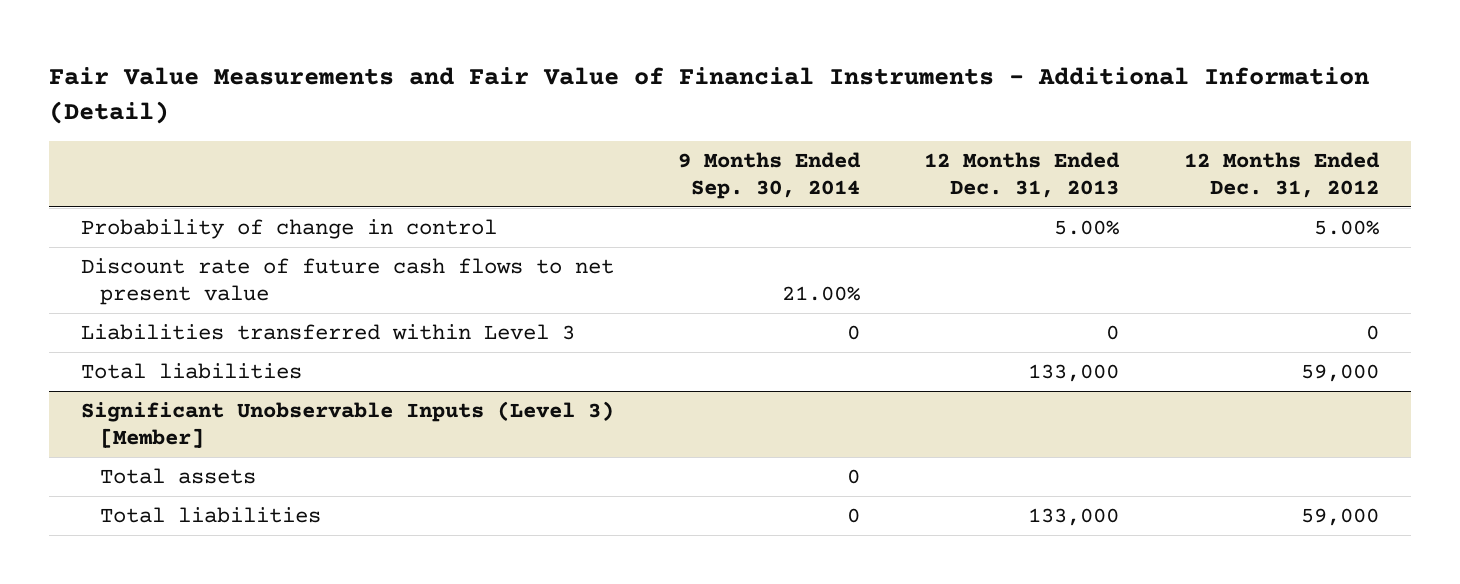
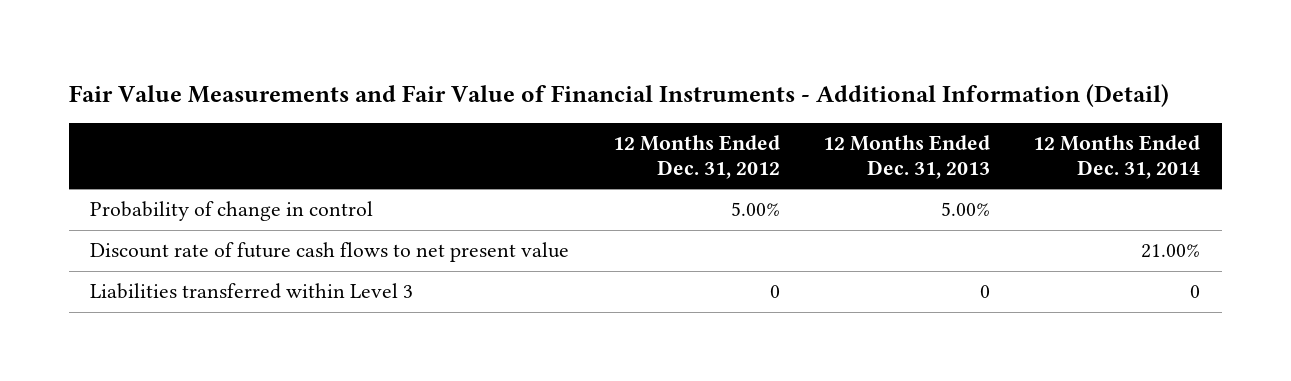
[678,152,862,199] 9 Months Ended Sep. 30, 2014 -> none
none -> [1033,135,1201,179] 12 Months Ended Dec. 31, 2014
[81,362,303,379] Total liabilities -> none
[81,400,615,448] Significant Unobservable Inputs (Level 3) [Member] -> none
[99,467,256,484] Total assets -> none
[99,506,321,523] Total liabilities -> none

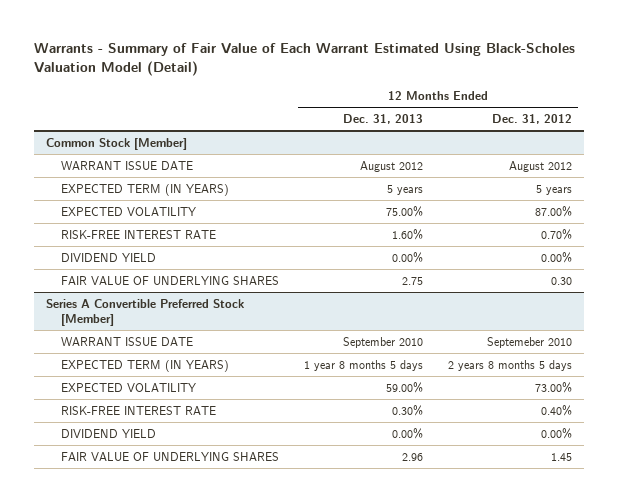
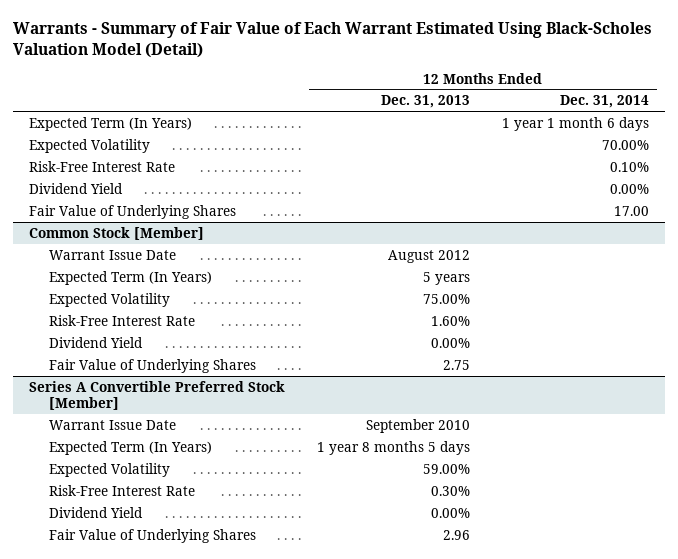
[491,114,572,125] Dec. 31, 2012 -> none
none -> [559,95,649,109] Dec. 31, 2014
none -> [28,116,192,131] Expected Term (In Years)
none -> [28,138,150,153] Expected Volatility
none -> [28,160,175,172] Risk-Free Interest Rate
none -> [28,182,123,194] Dividend Yield
none -> [28,204,236,219] Fair Value of Underlying Shares
[61,160,194,170] WARRANT ISSUE DATE -> [49,249,177,260] Warrant Issue Date
[61,183,230,196] EXPECTED TERM (IN YEARS) -> [49,270,213,285] Expected Term (In Years)
[61,206,197,216] EXPECTED VOLATILITY -> [49,292,171,307] Expected Volatility
[61,229,217,239] RISK-FREE INTEREST RATE -> [49,314,196,326] Risk-Free Interest Rate
[61,252,157,262] DIVIDEND YIELD -> [49,336,144,348] Dividend Yield
[61,275,280,285] FAIR VALUE OF UNDERLYING SHARES -> [49,358,257,373] Fair Value of Underlying Shares
[61,336,194,346] WARRANT ISSUE DATE -> [49,419,177,430] Warrant Issue Date
[61,359,230,372] EXPECTED TERM (IN YEARS) -> [49,440,213,455] Expected Term (In Years)
[61,382,197,392] EXPECTED VOLATILITY -> [49,462,171,477] Expected Volatility
[61,405,217,415] RISK-FREE INTEREST RATE -> [49,484,196,496] Risk-Free Interest Rate
[61,428,157,438] DIVIDEND YIELD -> [49,506,144,518] Dividend Yield
[61,451,280,461] FAIR VALUE OF UNDERLYING SHARES -> [49,528,257,543] Fair Value of Underlying Shares

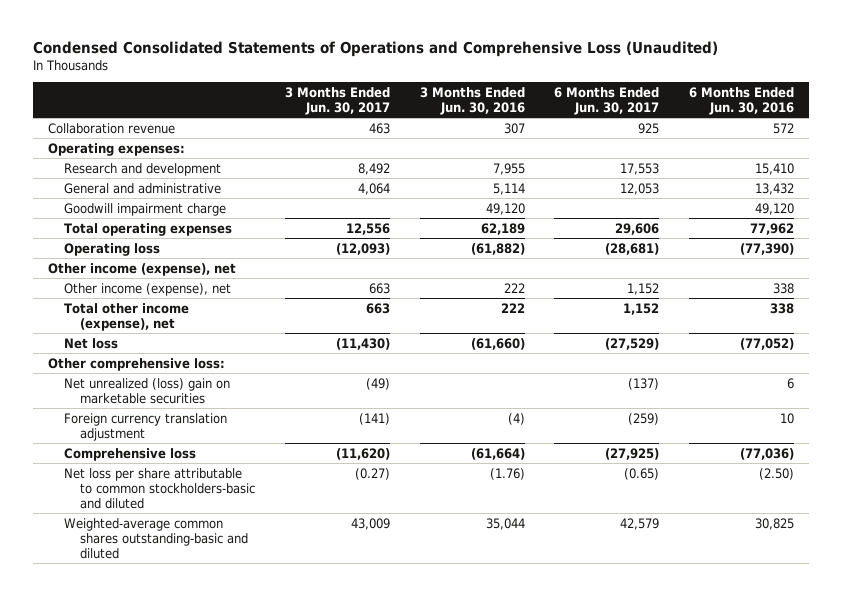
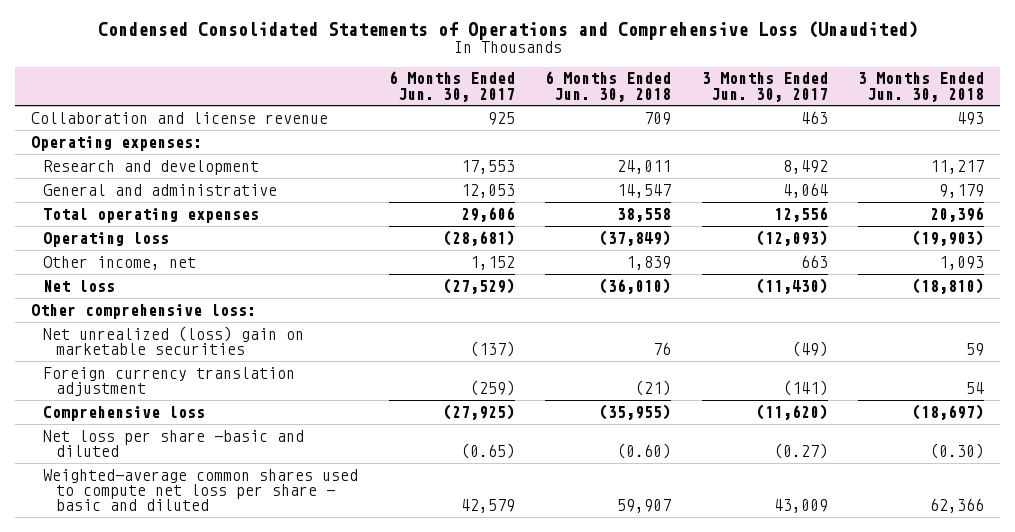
[419,86,525,115] 3 Months Ended Jun. 30, 2016 -> none
[688,86,794,115] 6 Months Ended Jun. 30, 2016 -> none
none -> [545,71,672,102] 6 Months Ended Jun. 30, 2018
none -> [858,72,985,102] 3 Months Ended Jun. 30, 2018
[48,122,176,134] Collaboration revenue -> [30,111,328,124] Collaboration and license revenue
[64,202,227,216] Goodwill impairment charge -> none
[48,262,237,276] Other income (expense), net -> none
[64,302,190,331] Total other income (expense), net -> none
[64,282,232,296] Other income (expense), net -> [43,255,197,270] Other income, net
[64,467,256,509] Net loss per share attributable to common stockholders-basic and diluted -> [43,429,305,458] Net loss per share -basic and diluted
[64,517,249,559] Weighted-average common shares outstanding-basic and diluted -> [43,468,359,512] Weighted-average common shares used to compute net loss per share - basic and diluted

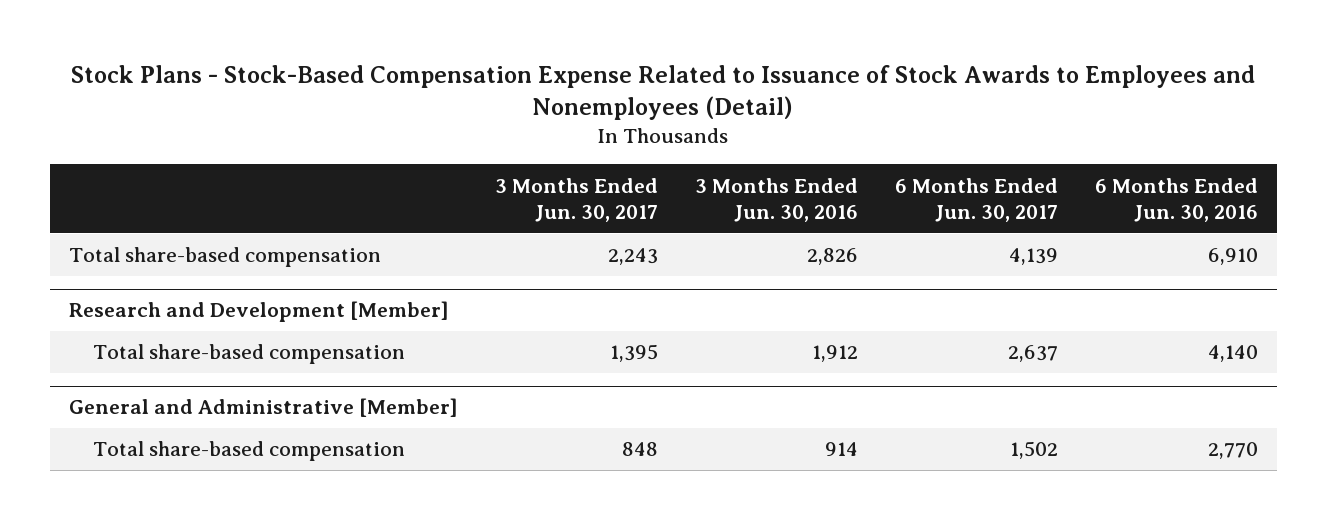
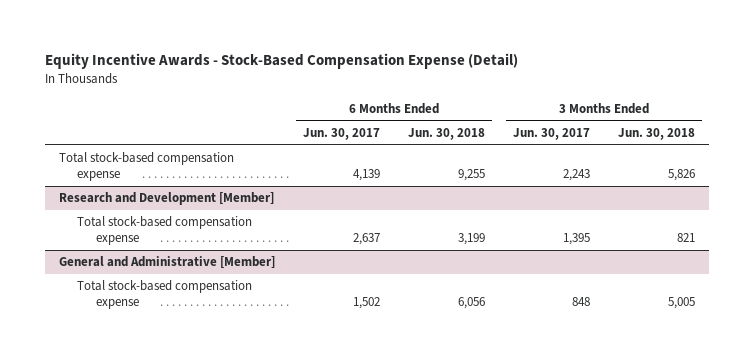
[71,64,1256,121] Stock Plans - Stock-Based Compensation Expense Related to Issuance of Stock Awards to Employees and Nonemployees (Detail) -> [44,53,518,70] Equity Incentive Awards - Stock-Based Compensation Expense (Detail)
[694,177,858,222] 3 Months Ended Jun. 30, 2016 -> none
[1095,177,1259,222] 6 Months Ended Jun. 30, 2016 -> none
none -> [407,128,485,141] Jun. 30, 2018
none -> [617,128,695,141] Jun. 30, 2018
[68,247,381,268] Total share-based compensation -> [58,152,234,182] Total stock-based compensation expense
[93,344,406,365] Total share-based compensation -> [77,216,253,246] Total stock-based compensation expense
[93,441,406,462] Total share-based compensation -> [77,280,253,310] Total stock-based compensation expense

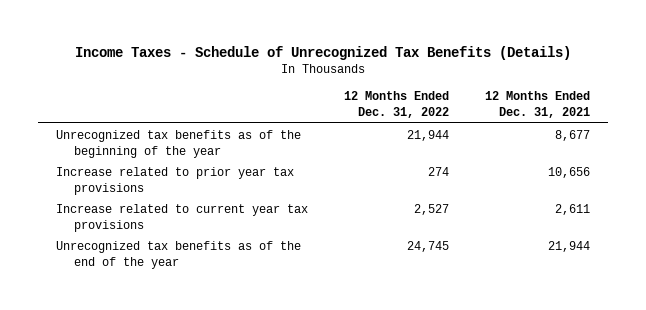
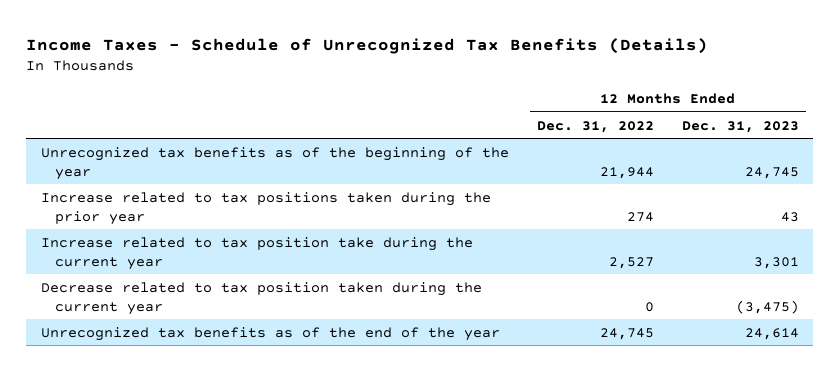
[485,91,591,118] 12 Months Ended Dec. 31, 2021 -> none
none -> [682,120,800,133] Dec. 31, 2023
[55,166,294,195] Increase related to prior year tax provisions -> [40,191,491,225] Increase related to tax positions taken during the prior year
[55,203,308,232] Increase related to current year tax provisions -> [40,236,473,270] Increase related to tax position take during the current year
none -> [40,281,482,315] Decrease related to tax position taken during the current year

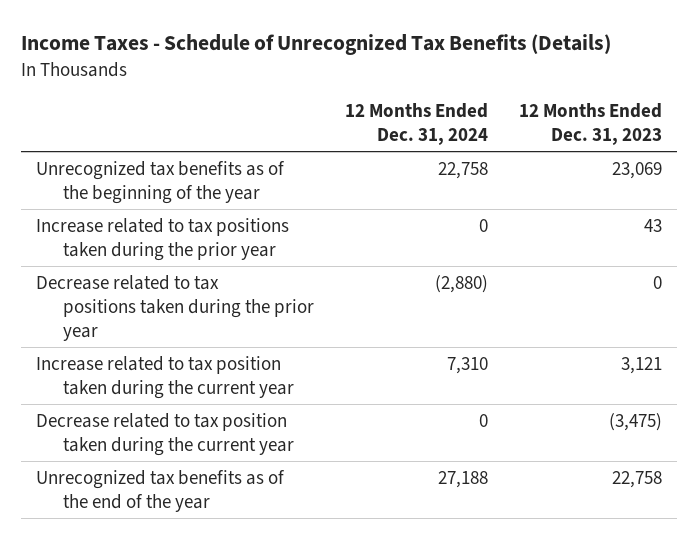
[536,120,654,133] Dec. 31, 2022 -> none
none -> [344,102,488,146] 12 Months Ended Dec. 31, 2024
[745,166,800,179] 24,745 -> [611,161,662,179] 23,069
none -> [36,274,315,342] Decrease related to tax positions taken during the prior year
[40,236,473,270] Increase related to tax position take during the current year -> [36,355,295,399] Increase related to tax position taken during the current year
[754,256,800,269] 3,301 -> [620,356,662,374] 3,121
[745,327,800,340] 24,614 -> [611,470,662,488] 22,758

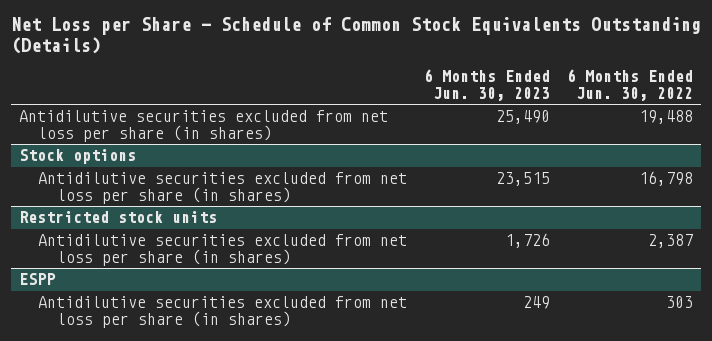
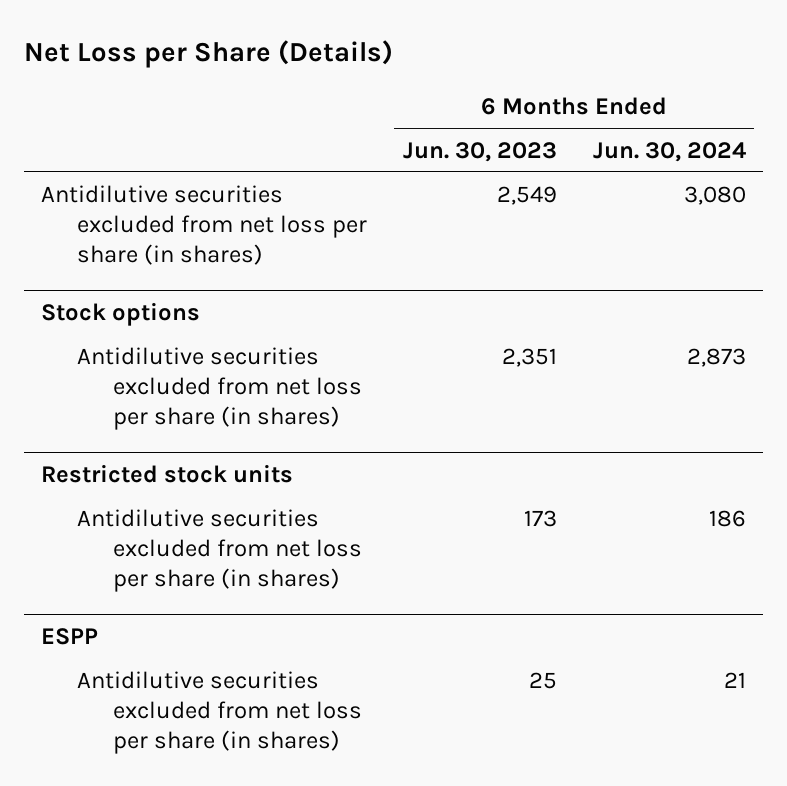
[11,17,702,54] Net Loss per Share - Schedule of Common Stock Equivalents Outstanding (Details) -> [23,39,393,68] Net Loss per Share (Details)
[567,69,694,101] 6 Months Ended Jun. 30, 2022 -> none
none -> [592,141,746,162] Jun. 30, 2024
[496,110,551,125] 25,490 -> [496,186,557,206] 2,549
[496,172,551,187] 23,515 -> [501,348,557,368] 2,351
[505,233,551,249] 1,726 -> [523,510,557,528] 173
[523,296,551,310] 249 -> [528,672,557,690] 25

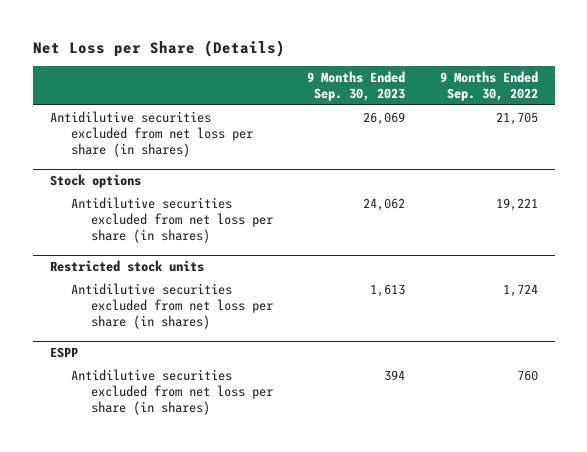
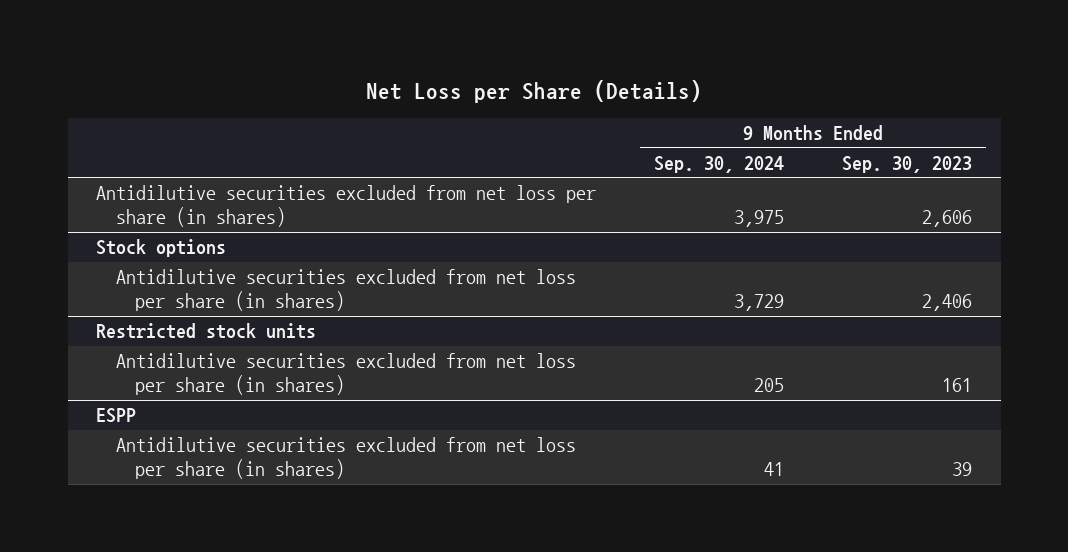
[439,71,538,102] 9 Months Ended Sep. 30, 2022 -> none
none -> [654,155,785,173] Sep. 30, 2024
[363,111,406,125] 26,069 -> [921,210,972,228] 2,606
[363,197,406,211] 24,062 -> [921,294,972,312] 2,406
[370,283,406,297] 1,613 -> [941,378,972,393] 161
[384,369,406,381] 394 -> [951,462,972,477] 39

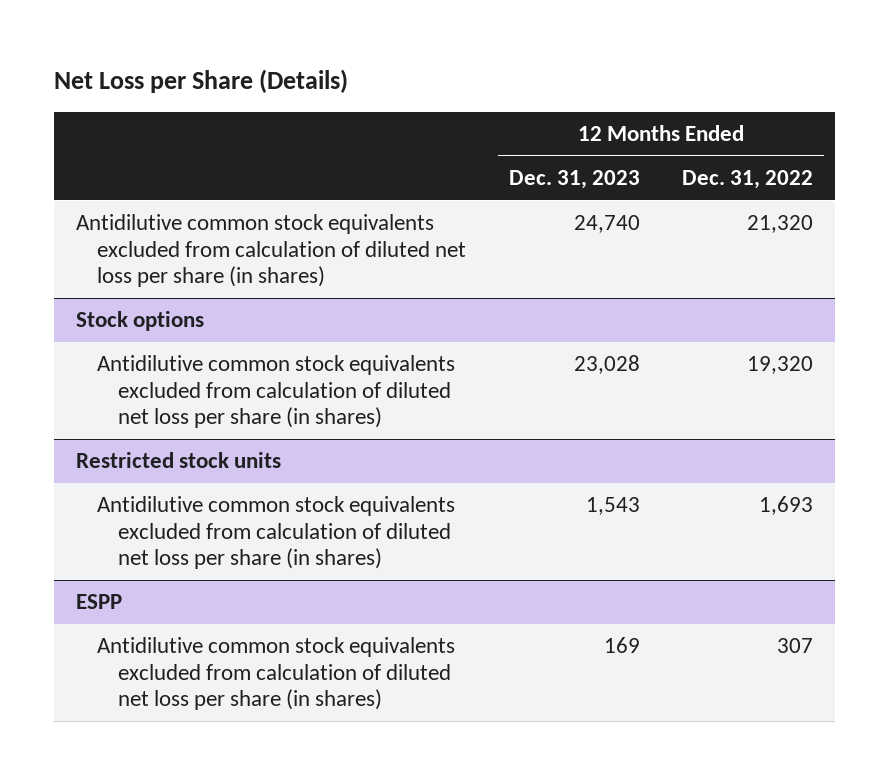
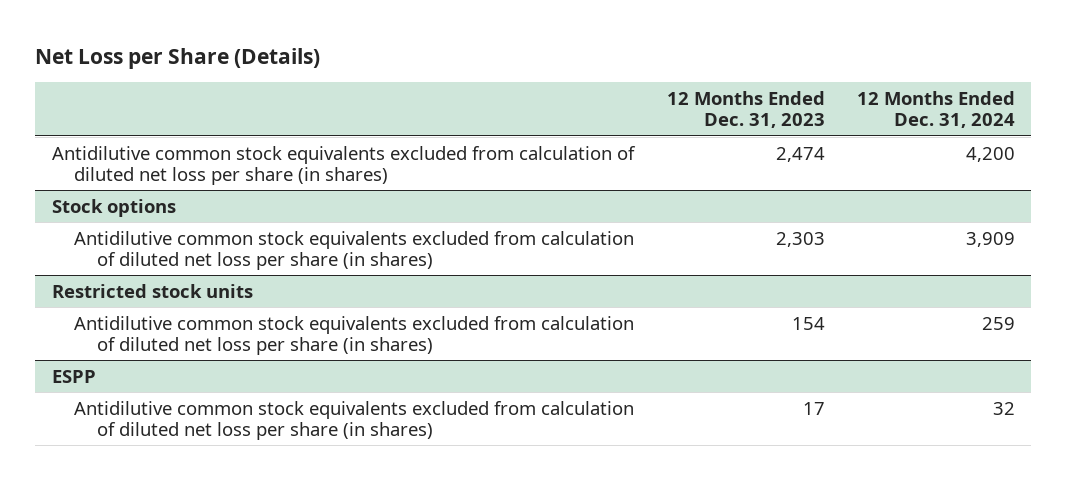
[682,170,814,190] Dec. 31, 2022 -> none
none -> [857,90,1016,129] 12 Months Ended Dec. 31, 2024
[573,215,640,234] 24,740 -> [775,146,825,162] 2,474
[573,355,640,375] 23,028 -> [775,231,825,247] 2,303
[585,497,640,516] 1,543 -> [791,316,825,330] 154
[603,637,640,654] 169 -> [802,401,825,415] 17

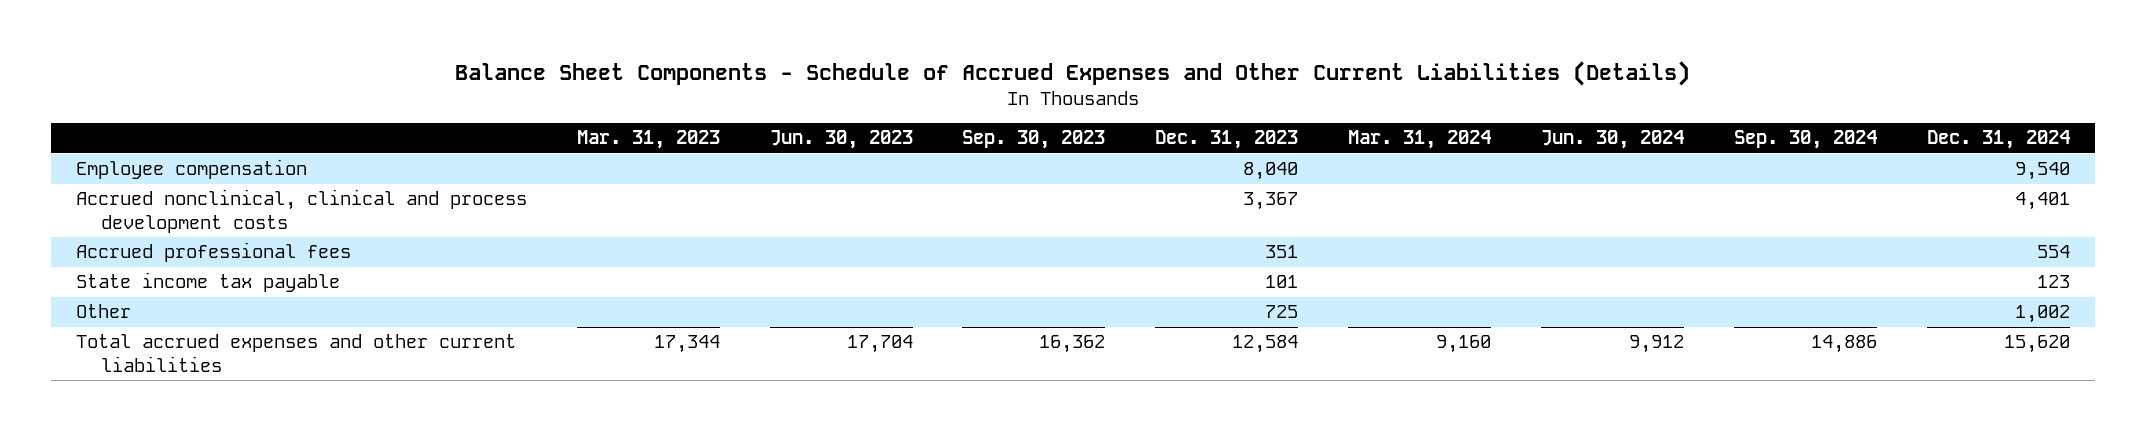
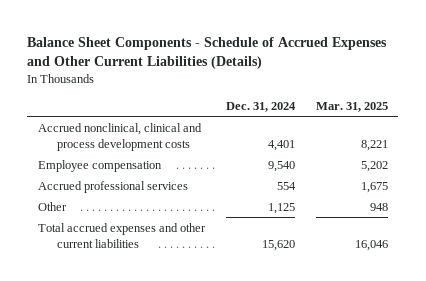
[576,130,720,150] Mar. 31, 2023 -> none
[769,130,913,150] Jun. 30, 2023 -> none
[962,130,1106,150] Sep. 30, 2023 -> none
[1155,130,1299,150] Dec. 31, 2023 -> none
[1348,130,1492,150] Mar. 31, 2024 -> none
[1541,130,1685,150] Jun. 30, 2024 -> none
[1734,130,1878,150] Sep. 30, 2024 -> none
none -> [315,101,388,112] Mar. 31, 2025
[75,272,340,293] State income tax payable -> none
[75,159,307,180] Employee compensation -> [37,159,162,172] Employee compensation
[75,242,351,263] Accrued professional fees -> [37,180,188,193] Accrued professional services
[2014,305,2070,324] 1,002 -> [267,202,295,214] 1,125

